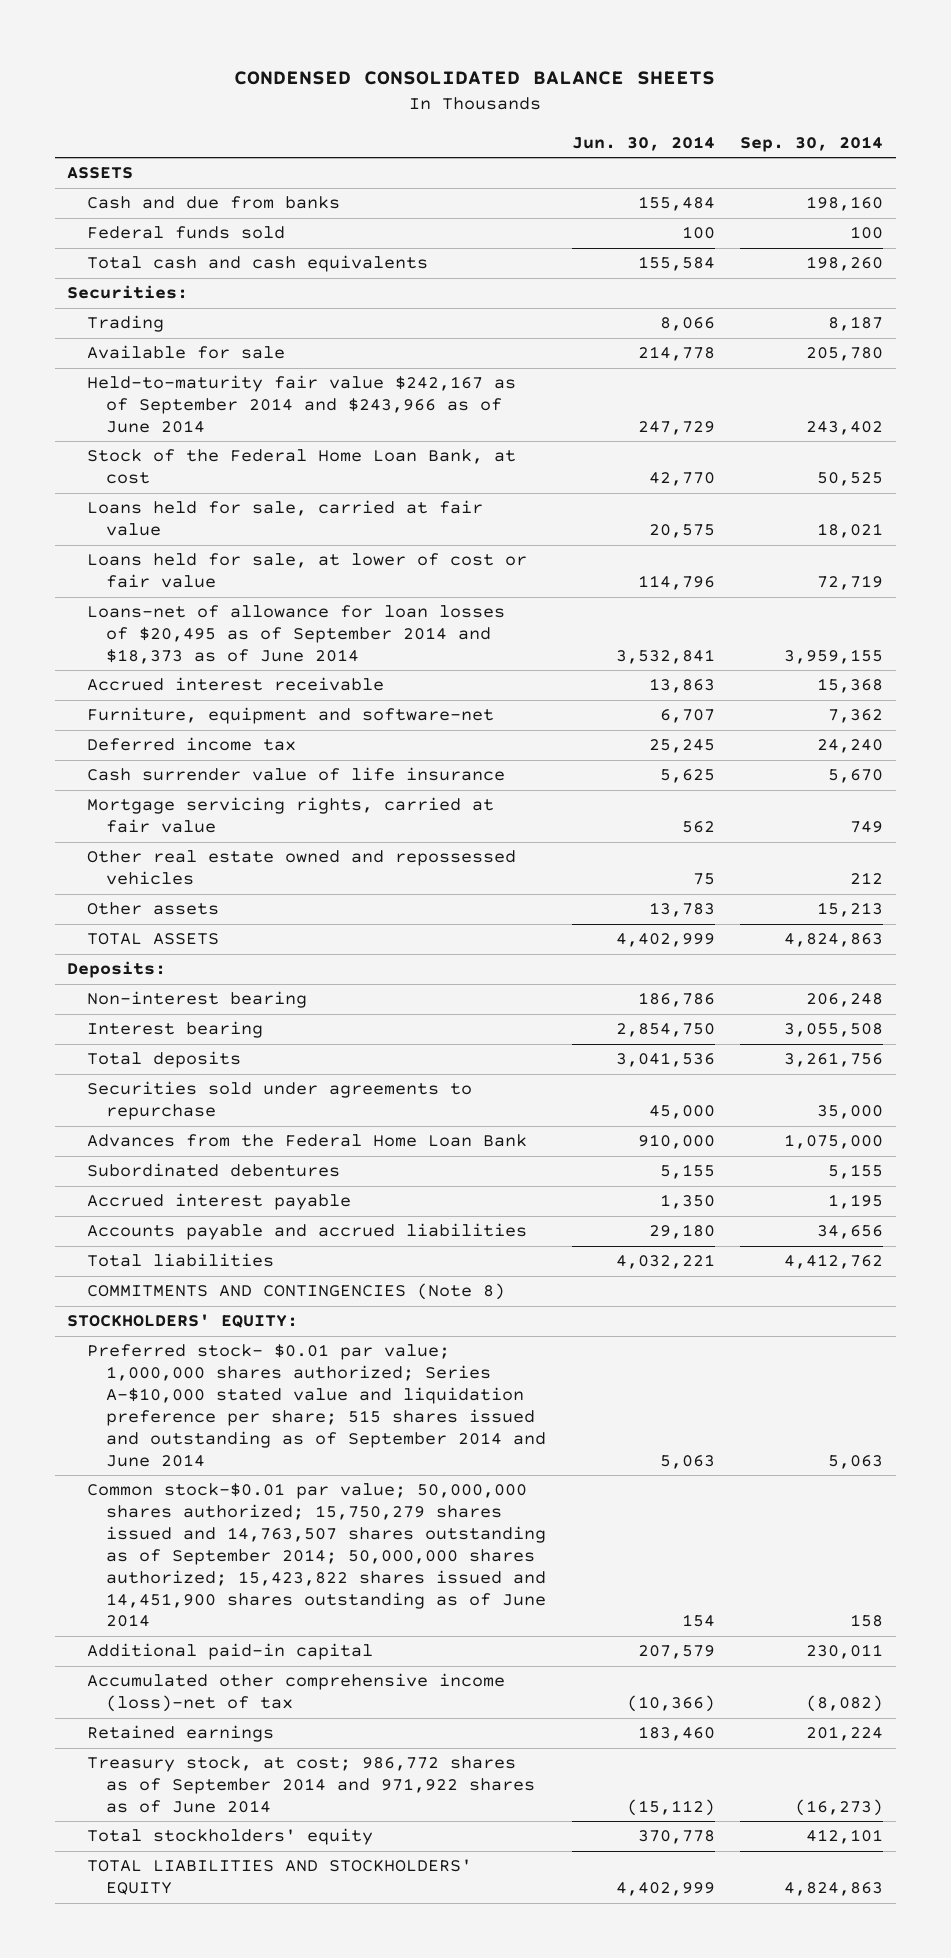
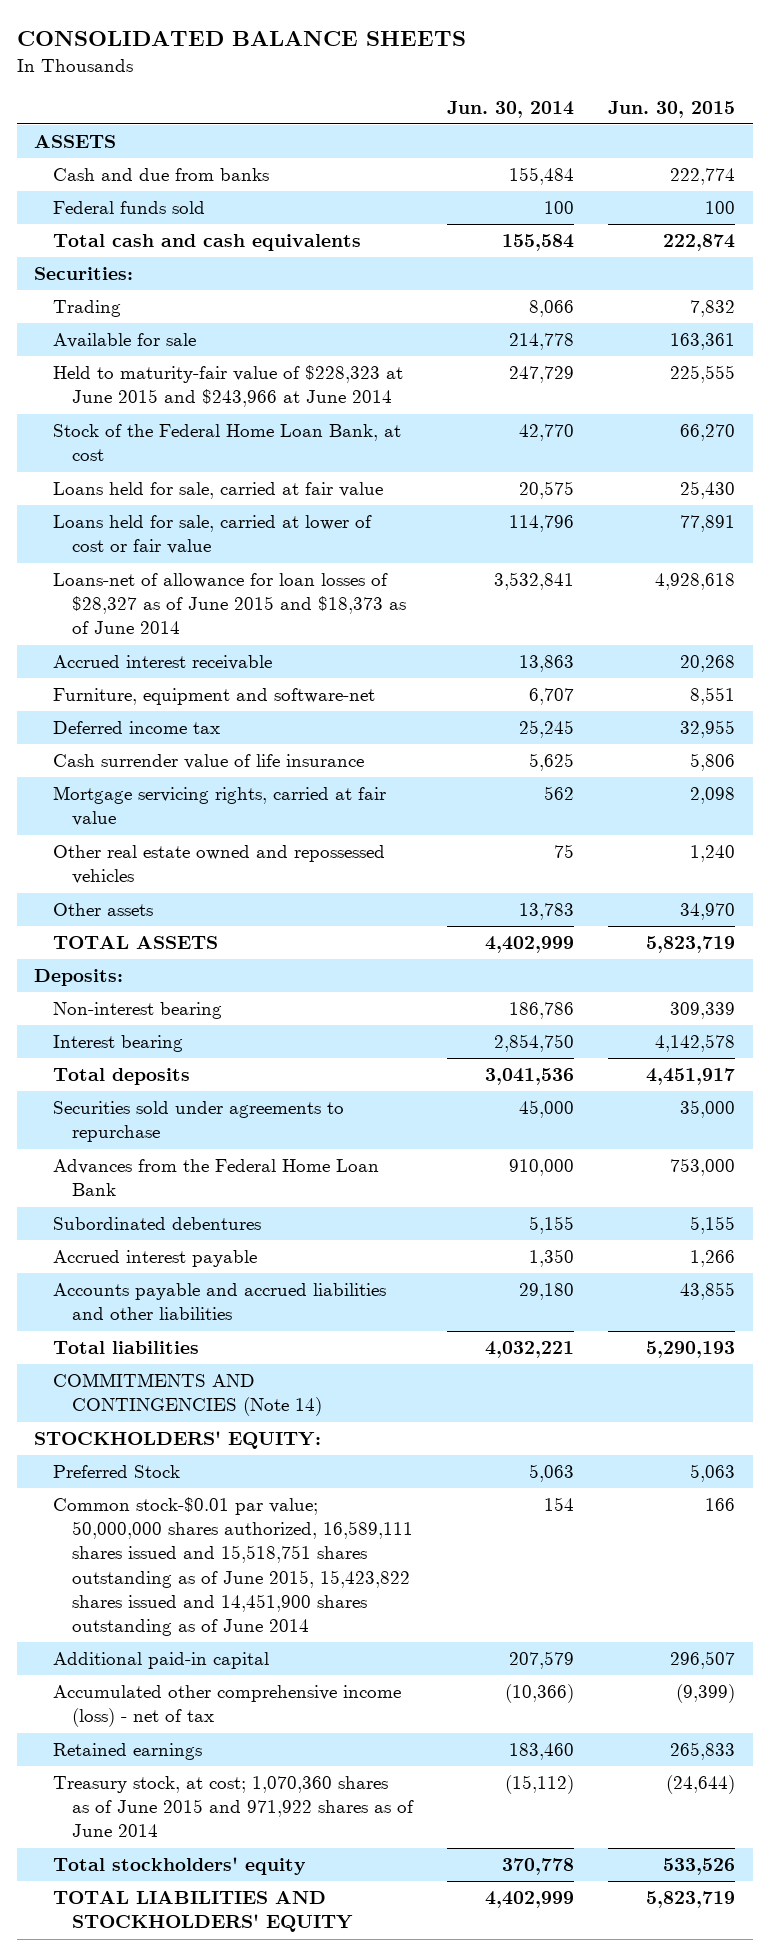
[234,70,716,85] CONDENSED CONSOLIDATED BALANCE SHEETS -> [16,31,466,47] CONSOLIDATED BALANCE SHEETS
[740,135,884,152] Sep. 30, 2014 -> none
none -> [608,100,736,118] Jun. 30, 2015
[86,375,516,434] Held-to-maturity fair value $242,167 as of September 2014 and $243,966 as of June 2014 -> [52,365,403,408] Held to maturity-fair value of $228,323 at June 2015 and $243,966 at June 2014
[86,553,527,589] Loans held for sale, at lower of cost or fair value -> [52,515,372,555] Loans held for sale, carried at lower of cost or fair value
[86,605,505,665] Loans-net of allowance for loan losses of $20,495 as of September 2014 and $18,373 as of June 2014 -> [52,573,406,635] Loans-net of allowance for loan losses of $28,327 as of June 2015 and $18,373 as of June 2014
[86,1223,527,1241] Accounts payable and accrued liabilities -> [52,1283,386,1321] Accounts payable and accrued liabilities and other liabilities
[86,1283,505,1301] COMMITMENTS AND CONTINGENCIES (Note 8) -> [52,1373,322,1417] COMMITMENTS AND CONTINGENCIES (Note 14)
[86,1344,547,1467] Preferred stock- $0.01 par value; 1,000,000 shares authorized; Series A-$10,000 stated value and liquidation preference per share; 515 shares issued and outstanding as of September 2014 and June 2014 -> [52,1465,180,1479] Preferred Stock
[86,1483,547,1628] Common stock-$0.01 par value; 50,000,000 shares authorized; 15,750,279 shares issued and 14,763,507 shares outstanding as of September 2014; 50,000,000 shares authorized; 15,423,822 shares issued and 14,451,900 shares outstanding as of June 2014 -> [52,1497,413,1636] Common stock-$0.01 par value; 50,000,000 shares authorized, 16,589,111 shares issued and 15,518,751 shares outstanding as of June 2015, 15,423,822 shares issued and 14,451,900 shares outstanding as of June 2014
[86,1673,505,1713] Accumulated other comprehensive income (loss)-net of tax -> [52,1685,401,1728] Accumulated other comprehensive income (loss) - net of tax
[86,1756,536,1814] Treasury stock, at cost; 986,772 shares as of September 2014 and 971,922 shares as of June 2014 -> [52,1776,414,1838] Treasury stock, at cost; 1,070,360 shares as of June 2015 and 971,922 shares as of June 2014

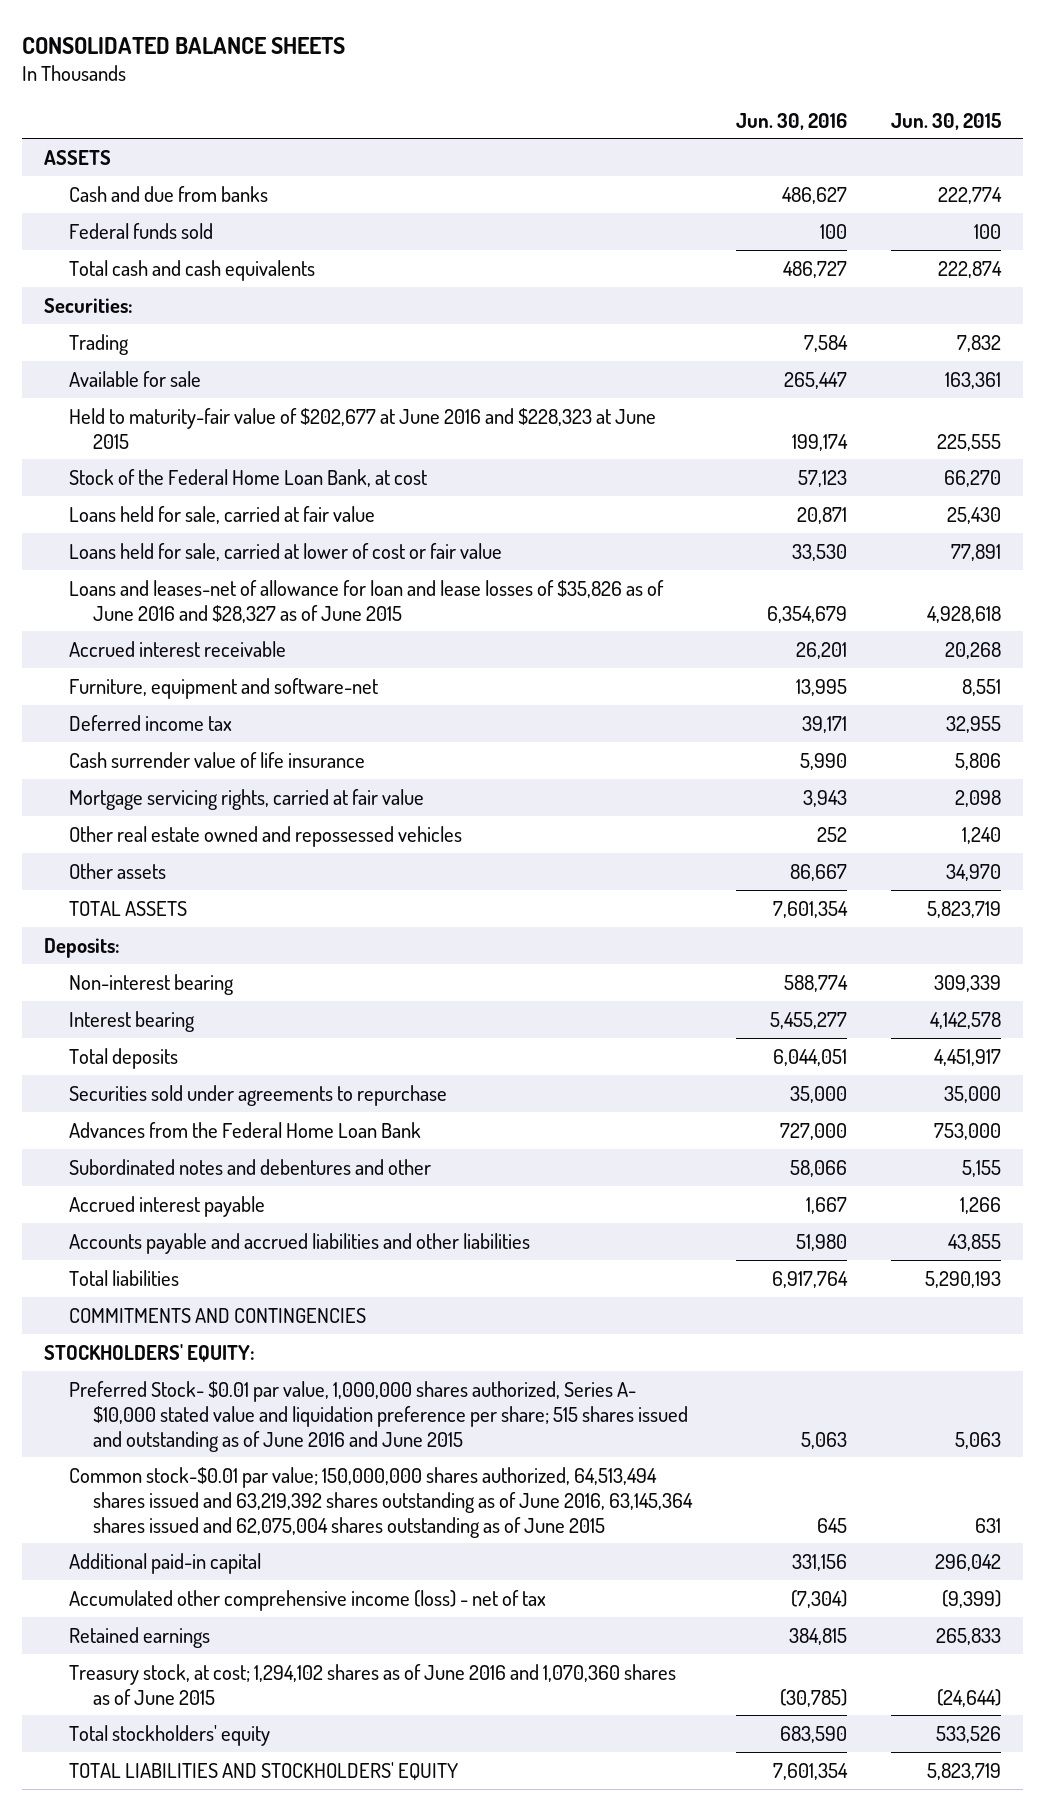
[447,100,575,118] Jun. 30, 2014 -> none
none -> [736,112,848,130] Jun. 30, 2016
[52,365,403,408] Held to maturity-fair value of $228,323 at June 2015 and $243,966 at June 2014 -> [68,407,656,449] Held to maturity-fair value of $202,677 at June 2016 and $228,323 at June 2015
[52,573,406,635] Loans-net of allowance for loan losses of $28,327 as of June 2015 and $18,373 as of June 2014 -> [68,579,664,623] Loans and leases-net of allowance for loan and lease losses of $35,826 as of June 2016 and $28,327 as of June 2015
[52,1217,261,1231] Subordinated debentures -> [68,1158,431,1175] Subordinated notes and debentures and other
[52,1373,322,1417] COMMITMENTS AND CONTINGENCIES (Note 14) -> [68,1307,366,1323] COMMITMENTS AND CONTINGENCIES
[52,1465,180,1479] Preferred Stock -> [68,1380,689,1452] Preferred Stock- $0.01 par value, 1,000,000 shares authorized, Series A- $10,000 stated value and liquidation preference per share; 515 shares issued and outstanding as of June 2016 and June 2015
[52,1497,413,1636] Common stock-$0.01 par value; 50,000,000 shares authorized, 16,589,111 shares issued and 15,518,751 shares outstanding as of June 2015, 15,423,822 shares issued and 14,451,900 shares outstanding as of June 2014 -> [68,1466,694,1538] Common stock-$0.01 par value; 150,000,000 shares authorized, 64,513,494 shares issued and 63,219,392 shares outstanding as of June 2016, 63,145,364 shares issued and 62,075,004 shares outstanding as of June 2015
[705,1498,736,1512] 166 -> [975,1517,1002,1533] 631
[670,1651,736,1670] 296,507 -> [935,1553,1002,1571] 296,042
[52,1776,414,1838] Treasury stock, at cost; 1,070,360 shares as of June 2015 and 971,922 shares as of June 2014 -> [68,1663,676,1705] Treasury stock, at cost; 1,294,102 shares as of June 2016 and 1,070,360 shares as of June 2015

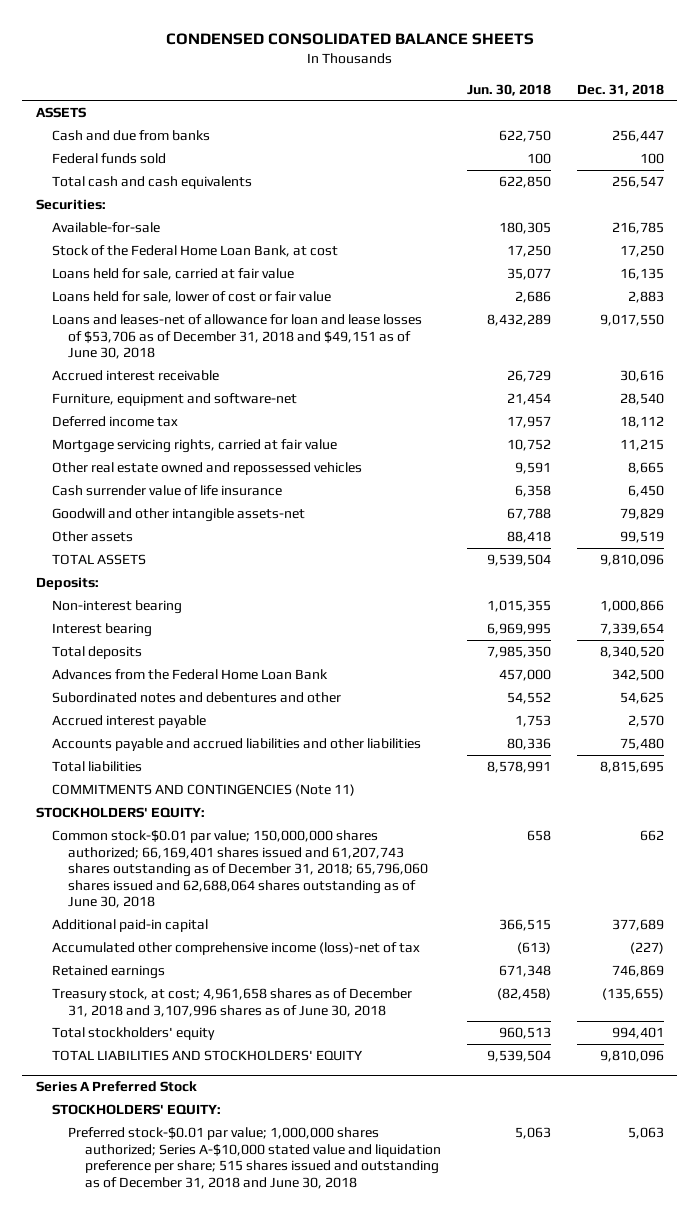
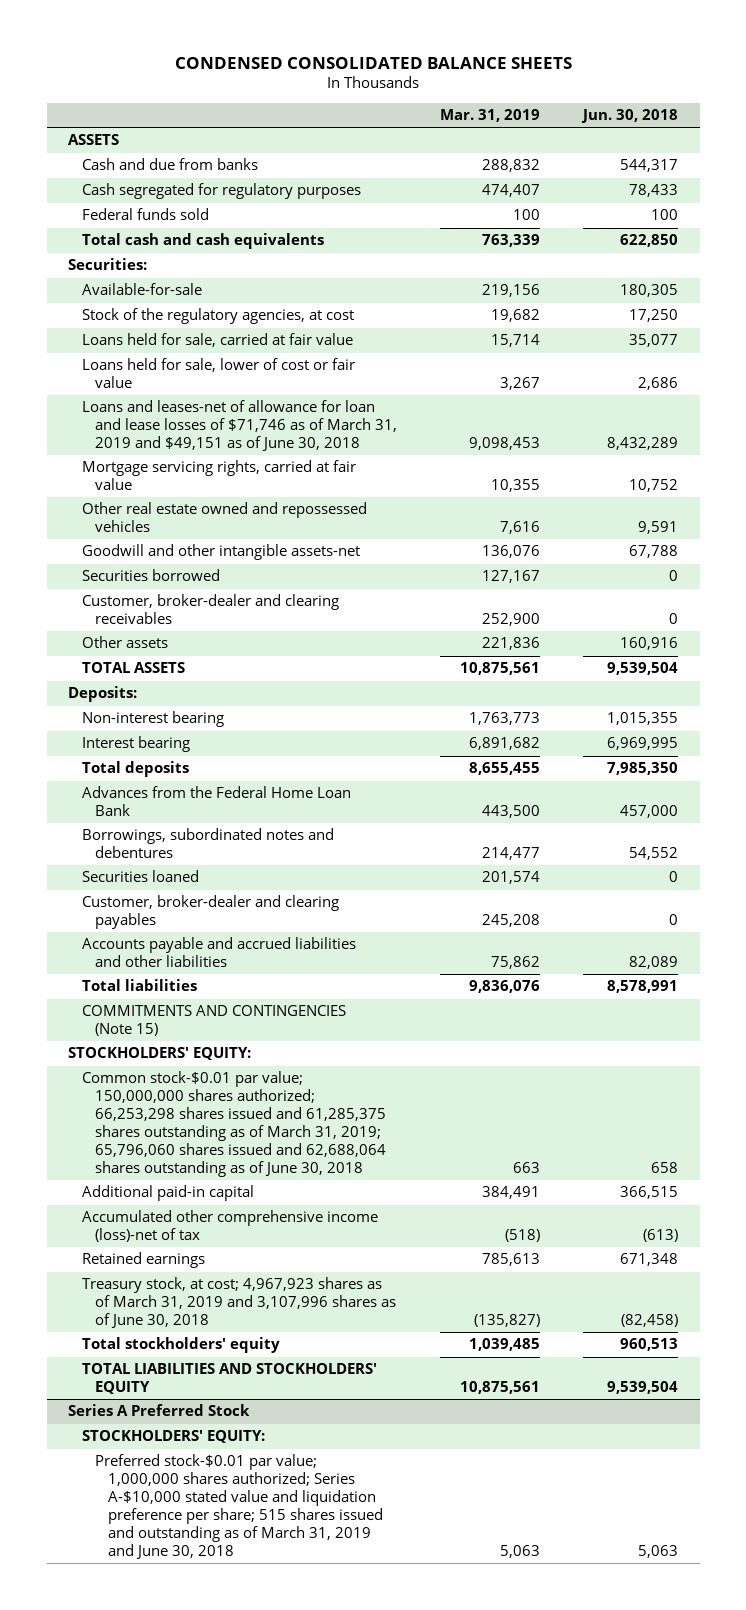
[577,83,665,96] Dec. 31, 2018 -> none
none -> [440,109,541,123] Mar. 31, 2019
[498,129,551,142] 622,750 -> [620,159,679,173] 544,317
none -> [81,183,361,200] Cash segregated for regulatory purposes
[51,244,338,257] Stock of the Federal Home Loan Bank, at cost -> [81,308,354,325] Stock of the regulatory agencies, at cost
[51,369,219,381] Accrued interest receivable -> none
[51,392,297,406] Furniture, equipment and software-net -> none
[51,415,178,427] Deferred income tax -> none
[51,313,422,360] Loans and leases-net of allowance for loan and lease losses of $53,706 as of December 31, 2018 and $49,151 as of June 30, 2018 -> [81,400,397,452] Loans and leases-net of allowance for loan and lease losses of $71,746 as of March 31, 2019 and $49,151 as of June 30, 2018
[51,484,282,496] Cash surrender value of life insurance -> none
none -> [81,569,220,582] Securities borrowed
none -> [81,594,339,625] Customer, broker-dealer and clearing receivables
[506,530,551,543] 88,418 -> [620,637,679,651] 160,916
[51,714,206,728] Accrued interest payable -> none
[51,691,341,703] Subordinated notes and debentures and other -> [81,828,334,859] Borrowings, subordinated notes and debentures
none -> [81,870,199,883] Securities loaned
none -> [81,895,339,930] Customer, broker-dealer and clearing payables
[506,737,551,750] 80,336 -> [629,956,679,970] 82,089
[51,783,355,796] COMMITMENTS AND CONTINGENCIES (Note 11) -> [81,1005,346,1037] COMMITMENTS AND CONTINGENCIES (Note 15)
[51,829,429,909] Common stock-$0.01 par value; 150,000,000 shares authorized; 66,169,401 shares issued and 61,207,743 shares outstanding as of December 31, 2018; 65,796,060 shares issued and 62,688,064 shares outstanding as of June 30, 2018 -> [81,1071,386,1177] Common stock-$0.01 par value; 150,000,000 shares authorized; 66,253,298 shares issued and 61,285,375 shares outstanding as of March 31, 2019; 65,796,060 shares issued and 62,688,064 shares outstanding as of June 30, 2018
[51,987,412,1017] Treasury stock, at cost; 4,961,658 shares as of December 31, 2018 and 3,107,996 shares as of June 30, 2018 -> [81,1277,396,1329] Treasury stock, at cost; 4,967,923 shares as of March 31, 2019 and 3,107,996 shares as of June 30, 2018
[68,1126,441,1189] Preferred stock-$0.01 par value; 1,000,000 shares authorized; Series A-$10,000 stated value and liquidation preference per share; 515 shares issued and outstanding as of December 31, 2018 and June 30, 2018 -> [94,1454,384,1559] Preferred stock-$0.01 par value; 1,000,000 shares authorized; Series A-$10,000 stated value and liquidation preference per share; 515 shares issued and outstanding as of March 31, 2019 and June 30, 2018

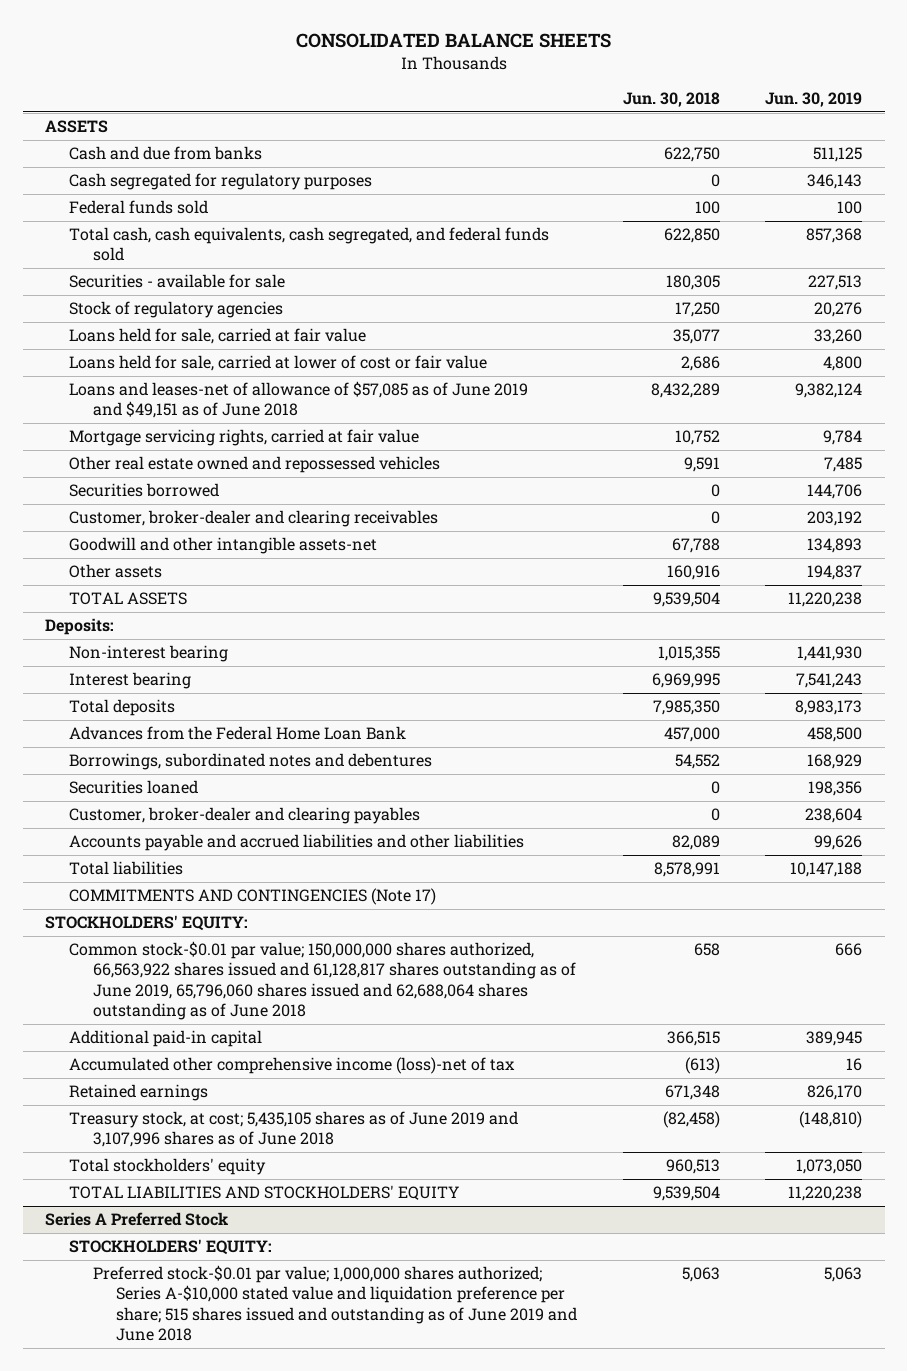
[175,56,573,69] CONDENSED CONSOLIDATED BALANCE SHEETS -> [295,33,611,49] CONSOLIDATED BALANCE SHEETS
[440,109,541,123] Mar. 31, 2019 -> none
none -> [765,92,863,108] Jun. 30, 2019
[620,159,679,173] 544,317 -> [663,147,720,163] 622,750
[629,184,679,198] 78,433 -> [710,174,720,188] 0
[68,258,148,271] Securities: -> none
[81,233,324,250] Total cash and cash equivalents -> [68,227,549,262] Total cash, cash equivalents, cash segregated, and federal funds sold
[81,283,202,296] Available-for-sale -> [68,274,285,289] Securities - available for sale
[81,308,354,325] Stock of the regulatory agencies, at cost -> [68,301,283,319] Stock of regulatory agencies
[81,358,355,389] Loans held for sale, lower of cost or fair value -> [68,355,487,372] Loans held for sale, carried at lower of cost or fair value
[81,400,397,452] Loans and leases-net of allowance for loan and lease losses of $71,746 as of March 31, 2019 and $49,151 as of June 30, 2018 -> [68,381,528,419] Loans and leases-net of allowance of $57,085 as of June 2019 and $49,151 as of June 2018
[81,544,360,561] Goodwill and other intangible assets-net -> [68,537,377,555] Goodwill and other intangible assets-net
[81,1005,346,1037] COMMITMENTS AND CONTINGENCIES (Note 15) -> [68,888,436,906] COMMITMENTS AND CONTINGENCIES (Note 17)
[81,1071,386,1177] Common stock-$0.01 par value; 150,000,000 shares authorized; 66,253,298 shares issued and 61,285,375 shares outstanding as of March 31, 2019; 65,796,060 shares issued and 62,688,064 shares outstanding as of June 30, 2018 -> [68,941,576,1020] Common stock-$0.01 par value; 150,000,000 shares authorized, 66,563,922 shares issued and 61,128,817 shares outstanding as of June 2019, 65,796,060 shares issued and 62,688,064 shares outstanding as of June 2018
[81,1277,396,1329] Treasury stock, at cost; 4,967,923 shares as of March 31, 2019 and 3,107,996 shares as of June 30, 2018 -> [68,1111,518,1148] Treasury stock, at cost; 5,435,105 shares as of June 2019 and 3,107,996 shares as of June 2018
[94,1454,384,1559] Preferred stock-$0.01 par value; 1,000,000 shares authorized; Series A-$10,000 stated value and liquidation preference per share; 515 shares issued and outstanding as of March 31, 2019 and June 30, 2018 -> [92,1265,578,1341] Preferred stock-$0.01 par value; 1,000,000 shares authorized; Series A-$10,000 stated value and liquidation preference per share; 515 shares issued and outstanding as of June 2019 and June 2018

